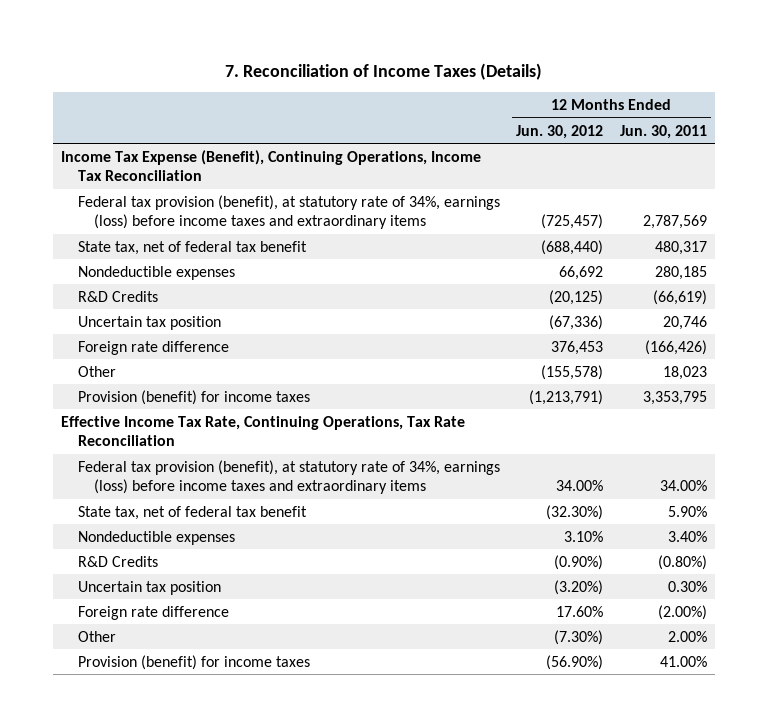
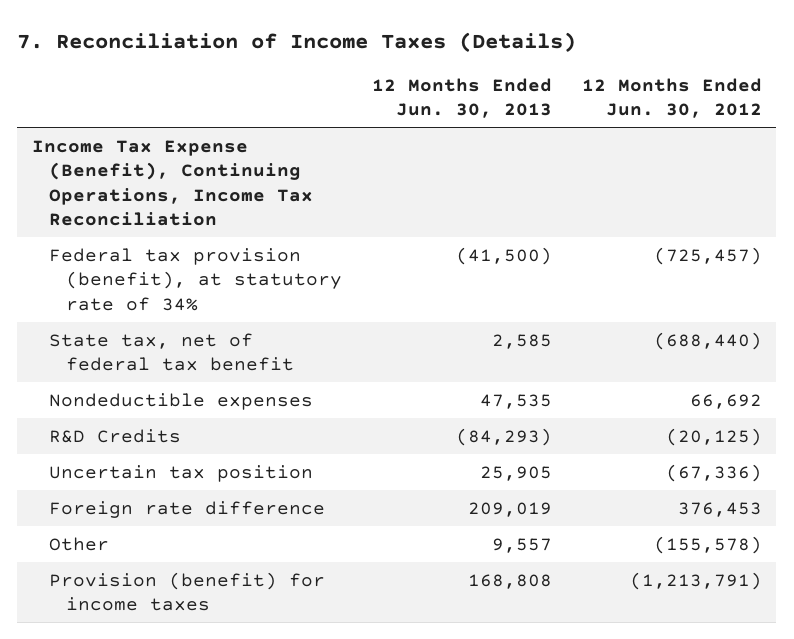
[619,124,707,139] Jun. 30, 2011 -> none
none -> [372,77,553,119] 12 Months Ended Jun. 30, 2013
[77,194,500,230] Federal tax provision (benefit), at statutory rate of 34%, earnings (loss) before income taxes and extraordinary items -> [49,247,343,311] Federal tax provision (benefit), at statutory rate of 34%
[61,415,466,447] Effective Income Tax Rate, Continuing Operations, Tax Rate Reconciliation -> none
[77,459,500,495] Federal tax provision (benefit), at statutory rate of 34%, earnings (loss) before income taxes and extraordinary items -> none
[77,505,307,520] State tax, net of federal tax benefit -> none
[77,530,235,545] Nondeductible expenses -> none
[77,555,158,567] R&D Credits -> none
[77,580,221,595] Uncertain tax position -> none
[77,605,229,620] Foreign rate difference -> none
[77,630,116,642] Other -> none
[77,654,310,670] Provision (benefit) for income taxes -> none

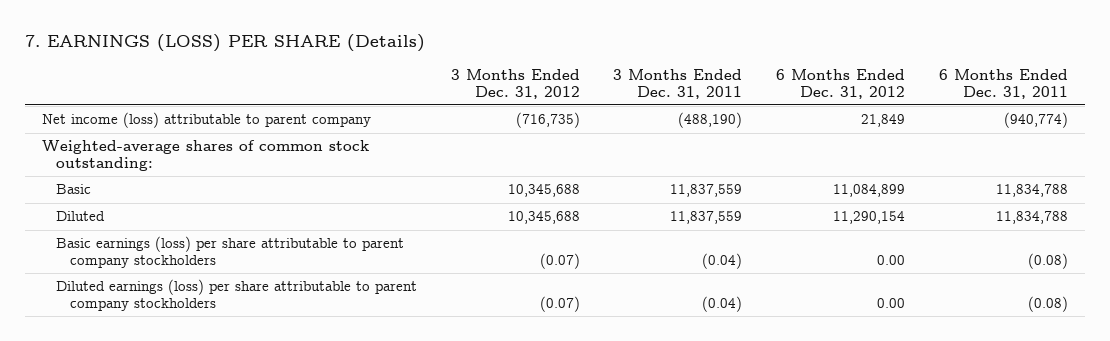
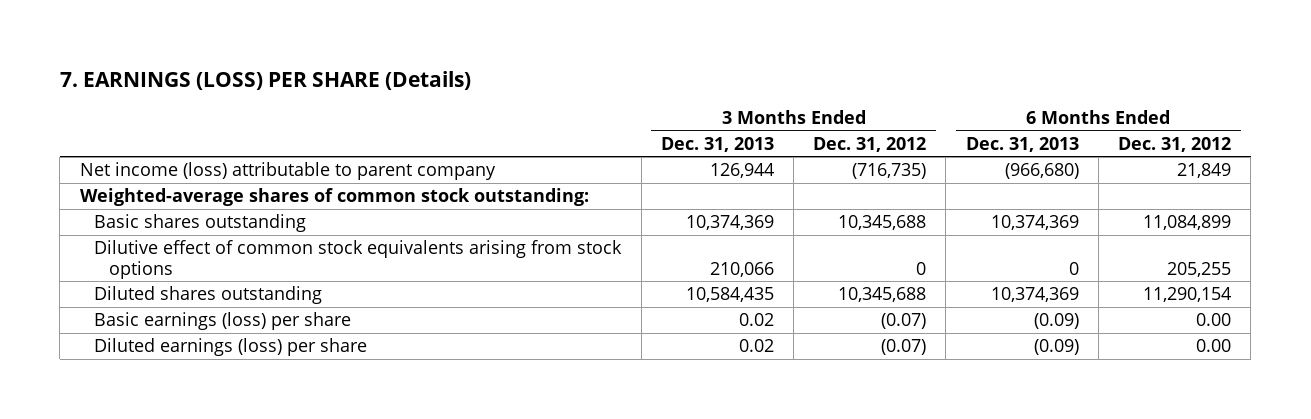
[613,68,743,99] 3 Months Ended Dec. 31, 2011 -> none
[938,68,1068,99] 6 Months Ended Dec. 31, 2011 -> none
none -> [660,136,774,152] Dec. 31, 2013
none -> [965,136,1079,152] Dec. 31, 2013
[56,184,92,195] Basic -> [94,214,307,233] Basic shares outstanding
none -> [94,240,623,279] Dilutive effect of common stock equivalents arising from stock options
[56,211,106,222] Diluted -> [94,286,323,305] Diluted shares outstanding
[56,236,405,268] Basic earnings (loss) per share attributable to parent company stockholders -> [94,312,352,331] Basic earnings (loss) per share
[56,279,418,311] Diluted earnings (loss) per share attributable to parent company stockholders -> [94,338,368,357] Diluted earnings (loss) per share

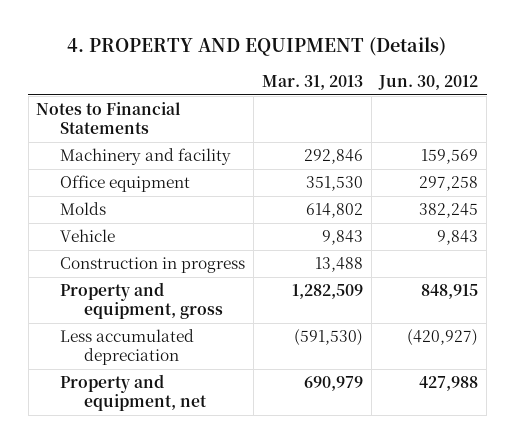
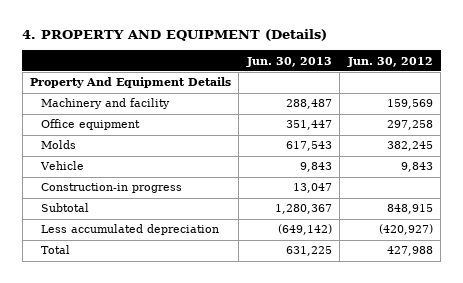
[261,74,363,90] Mar. 31, 2013 -> none
none -> [245,56,332,67] Jun. 30, 2013
[36,102,182,135] Notes to Financial Statements -> none
none -> [30,77,232,89] Property And Equipment Details
[60,257,246,274] Construction in progress -> [41,183,183,194] Construction-in progress
[60,282,223,320] Property and equipment, gross -> [41,203,90,213] Subtotal
[60,374,207,412] Property and equipment, net -> [41,245,71,255] Total

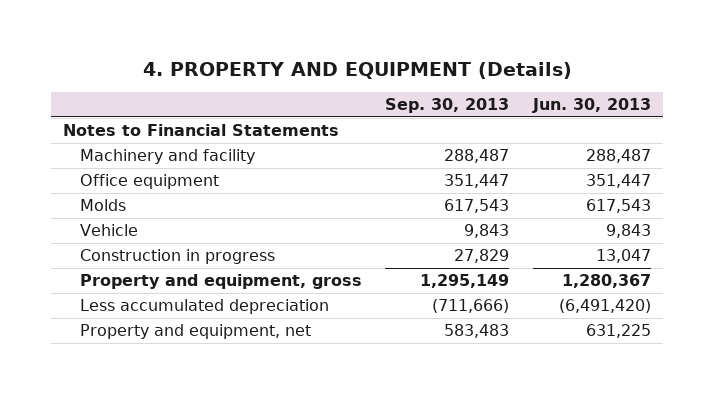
[346,56,433,67] Jun. 30, 2012 -> none
none -> [385,98,510,114] Sep. 30, 2013
[30,77,232,89] Property And Equipment Details -> none
none -> [62,124,339,137] Notes to Financial Statements
[41,183,183,194] Construction-in progress -> [79,249,275,265] Construction in progress
[41,203,90,213] Subtotal -> [79,274,362,290] Property and equipment, gross
[277,224,332,236] (649,142) -> [558,299,651,314] (6,491,420)
[41,245,71,255] Total -> [79,324,311,340] Property and equipment, net

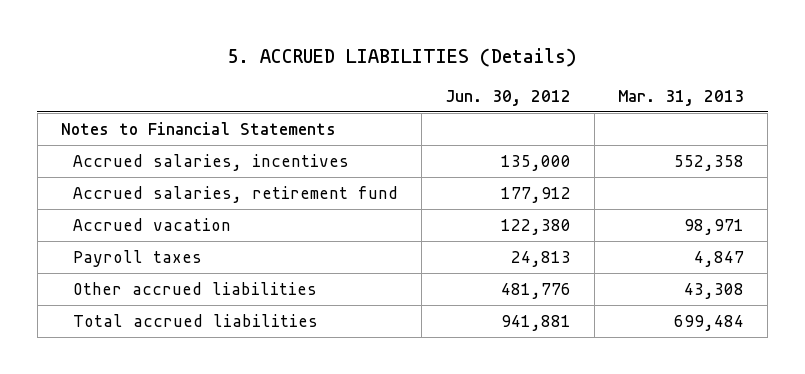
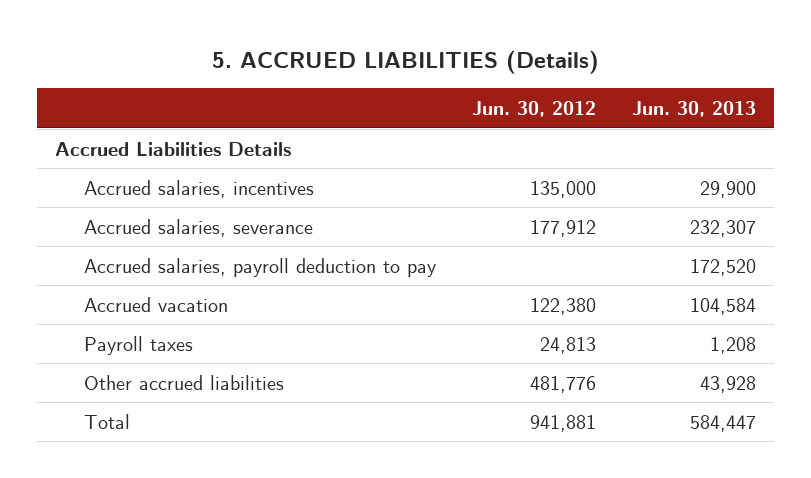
[618,89,745,106] Mar. 31, 2013 -> none
none -> [631,101,756,118] Jun. 30, 2013
[60,121,336,135] Notes to Financial Statements -> none
none -> [55,141,292,156] Accrued Liabilities Details
[72,185,398,203] Accrued salaries, retirement fund -> [84,218,314,237] Accrued salaries, severance
none -> [84,257,437,277] Accrued salaries, payroll deduction to pay
[72,313,318,327] Total accrued liabilities -> [84,413,131,429] Total

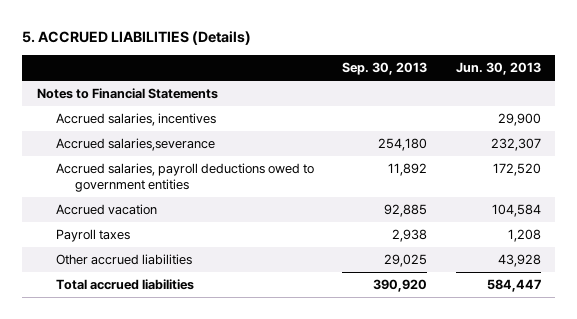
[472,101,597,118] Jun. 30, 2012 -> none
none -> [342,62,428,76] Sep. 30, 2013
[55,141,292,156] Accrued Liabilities Details -> none
none -> [36,88,218,100] Notes to Financial Statements
[84,218,314,237] Accrued salaries, severance -> [56,138,216,152] Accrued salaries,severance
[84,257,437,277] Accrued salaries, payroll deduction to pay -> [56,163,315,192] Accrued salaries, payroll deductions owed to government entities
[84,413,131,429] Total -> [56,279,195,291] Total accrued liabilities

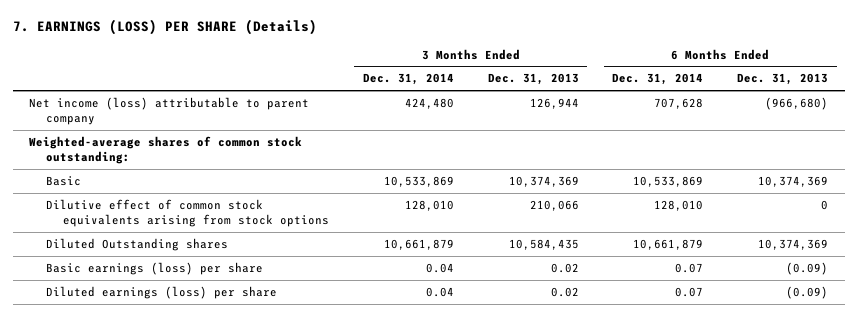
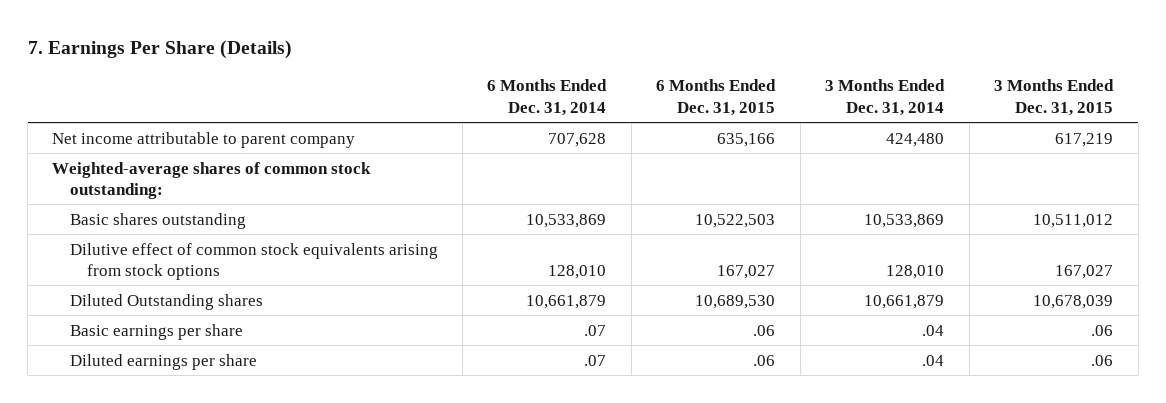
[12,18,317,35] 7. EARNINGS (LOSS) PER SHARE (Details) -> [27,39,292,59] 7. Earnings Per Share (Details)
[487,73,579,86] Dec. 31, 2013 -> none
[737,73,829,86] Dec. 31, 2013 -> none
none -> [656,79,777,116] 6 Months Ended Dec. 31, 2015
none -> [994,79,1115,116] 3 Months Ended Dec. 31, 2015
[29,97,310,125] Net income (loss) attributable to parent company -> [52,131,356,148] Net income attributable to parent company
[46,176,82,187] Basic -> [69,212,246,229] Basic shares outstanding
[46,262,264,276] Basic earnings (loss) per share -> [69,323,243,340] Basic earnings per share
[425,263,454,274] 0.04 -> [922,324,945,336] .04
[675,263,704,274] 0.07 -> [584,324,607,336] .07
[46,286,278,300] Diluted earnings (loss) per share -> [69,353,257,370] Diluted earnings per share
[425,287,454,298] 0.04 -> [922,354,945,366] .04
[675,287,704,298] 0.07 -> [584,354,607,366] .07

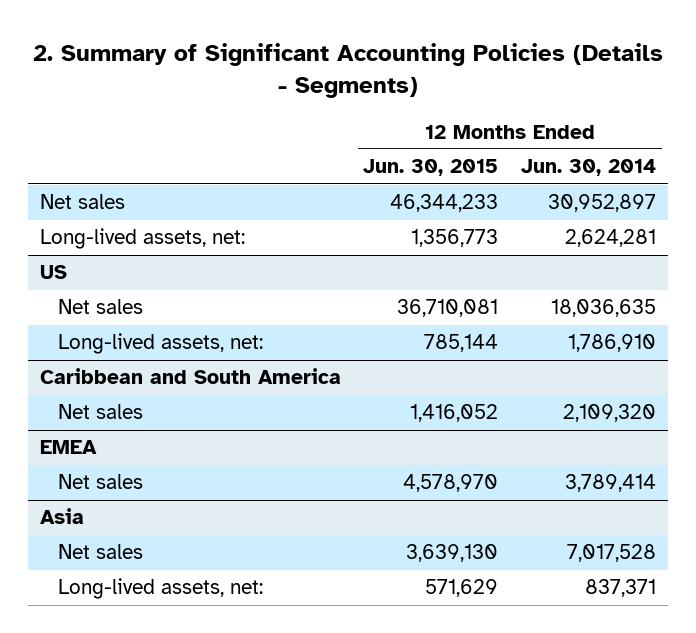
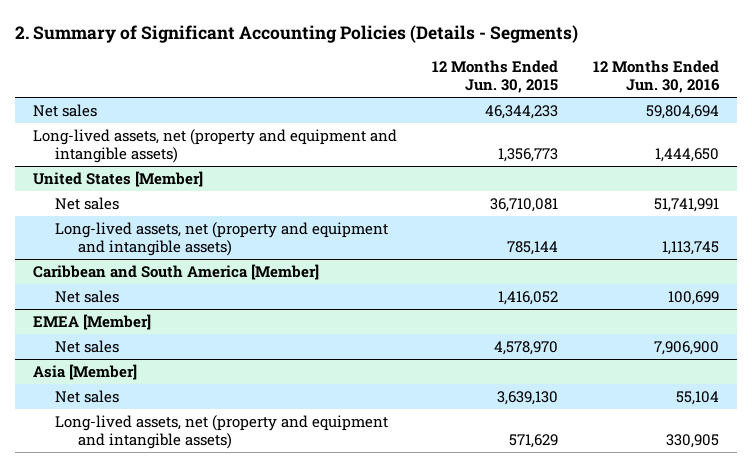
[521,159,657,177] Jun. 30, 2014 -> none
none -> [593,59,721,94] 12 Months Ended Jun. 30, 2016
[39,228,245,250] Long-lived assets, net: -> [32,129,397,164] Long-lived assets, net (property and equipment and intangible assets)
[39,265,67,280] US -> [32,171,203,188] United States [Member]
[58,333,264,355] Long-lived assets, net: -> [55,222,389,257] Long-lived assets, net (property and equipment and intangible assets)
[39,368,341,385] Caribbean and South America -> [32,264,319,281] Caribbean and South America [Member]
[39,440,97,455] EMEA -> [32,314,151,331] EMEA [Member]
[39,508,84,525] Asia -> [32,364,137,381] Asia [Member]
[58,578,264,600] Long-lived assets, net: -> [55,415,389,450] Long-lived assets, net (property and equipment and intangible assets)

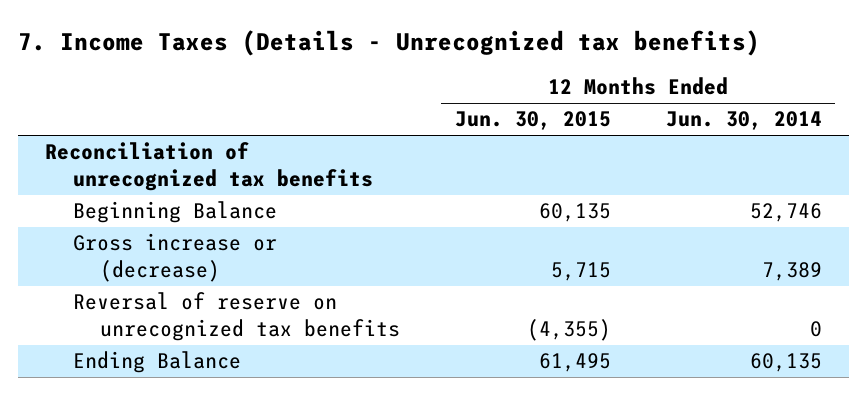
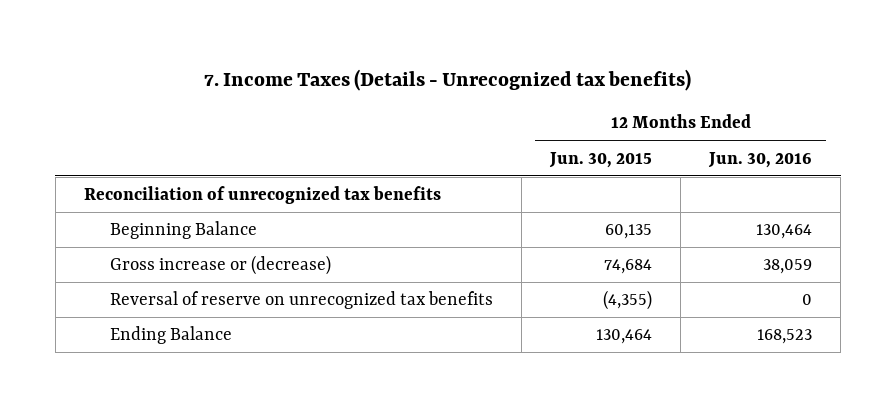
[665,111,822,131] Jun. 30, 2014 -> none
none -> [707,151,812,168] Jun. 30, 2016
[550,261,611,281] 5,715 -> [603,259,652,275] 74,684
[538,353,611,373] 61,495 -> [595,329,652,345] 130,464

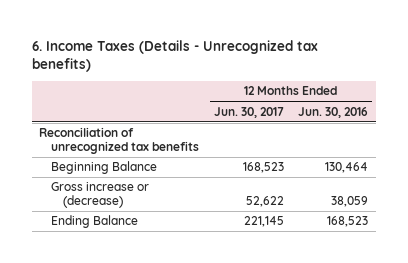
[203,68,691,91] 7. Income Taxes (Details - Unrecognized tax benefits) -> [32,39,319,73] 6. Income Taxes (Details - Unrecognized tax benefits)
[548,151,652,168] Jun. 30, 2015 -> none
none -> [213,106,284,118] Jun. 30, 2017
[109,291,493,310] Reversal of reserve on unrecognized tax benefits -> none

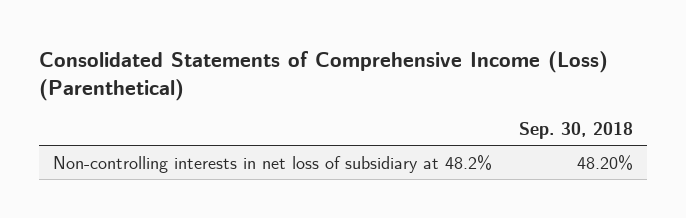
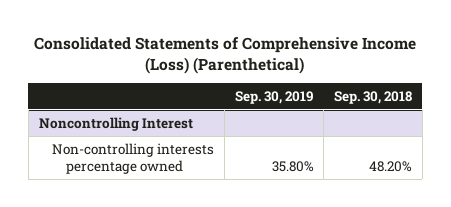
none -> [234,90,314,104] Sep. 30, 2019
none -> [38,116,193,131] Noncontrolling Interest
[52,154,492,173] Non-controlling interests in net loss of subsidiary at 48.2% -> [52,142,215,174] Non-controlling interests percentage owned

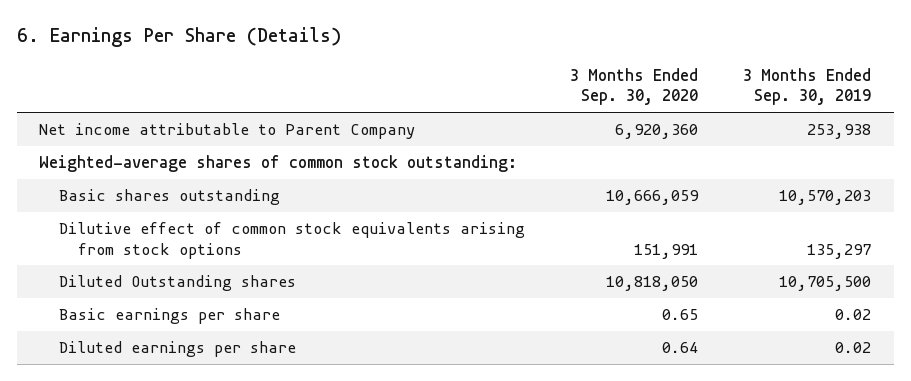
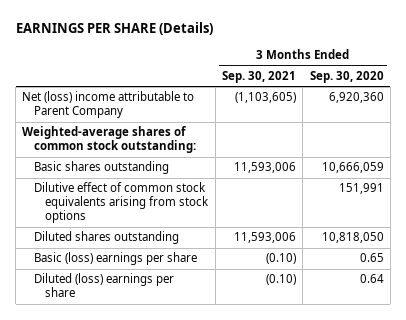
[16,27,341,48] 6. Earnings Per Share (Details) -> [15,22,213,36] EARNINGS PER SHARE (Details)
[743,67,872,106] 3 Months Ended Sep. 30, 2019 -> none
none -> [221,70,296,83] Sep. 30, 2021
[39,122,416,139] Net income attributable to Parent Company -> [22,91,195,119] Net (loss) income attributable to Parent Company
[58,274,296,291] Diluted Outstanding shares -> [33,231,179,245] Diluted shares outstanding
[58,307,280,324] Basic earnings per share -> [33,252,197,266] Basic (loss) earnings per share
[58,340,296,357] Diluted earnings per share -> [33,273,174,298] Diluted (loss) earnings per share

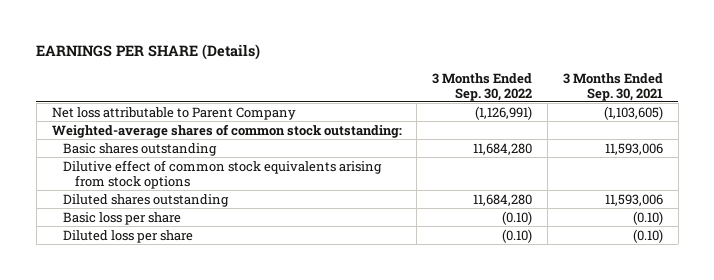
[309,70,384,83] Sep. 30, 2020 -> none
none -> [432,72,533,101] 3 Months Ended Sep. 30, 2022
[22,91,195,119] Net (loss) income attributable to Parent Company -> [51,106,296,120] Net loss attributable to Parent Company
[33,252,197,266] Basic (loss) earnings per share -> [63,211,182,225] Basic loss per share
[33,273,174,298] Diluted (loss) earnings per share -> [63,229,194,243] Diluted loss per share

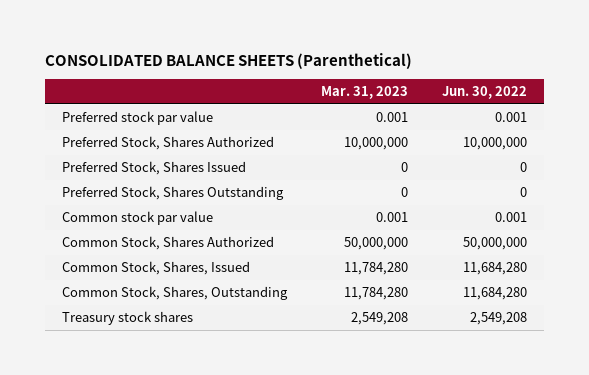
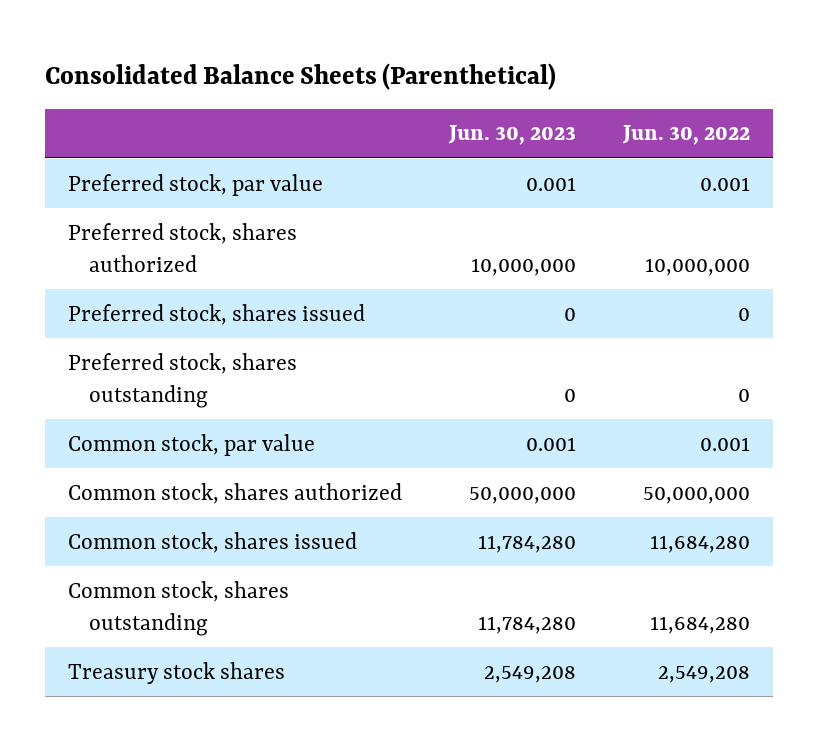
[45,52,413,69] CONSOLIDATED BALANCE SHEETS (Parenthetical) -> [44,62,556,90] Consolidated Balance Sheets (Parenthetical)
[321,86,409,100] Mar. 31, 2023 -> none
none -> [448,125,577,146] Jun. 30, 2023
[62,111,214,126] Preferred stock par value -> [68,173,324,196] Preferred stock, par value
[62,136,275,151] Preferred Stock, Shares Authorized -> [68,222,298,272] Preferred stock, shares authorized
[62,161,247,176] Preferred Stock, Shares Issued -> [68,303,366,325] Preferred stock, shares issued
[62,186,285,201] Preferred Stock, Shares Outstanding -> [68,352,298,408] Preferred stock, shares outstanding
[62,211,214,226] Common stock par value -> [68,433,316,456] Common stock, par value
[62,236,275,251] Common Stock, Shares Authorized -> [68,482,403,504] Common stock, shares authorized
[62,261,251,276] Common Stock, Shares, Issued -> [68,531,358,553] Common stock, shares issued
[62,286,289,301] Common Stock, Shares, Outstanding -> [68,580,290,636] Common stock, shares outstanding

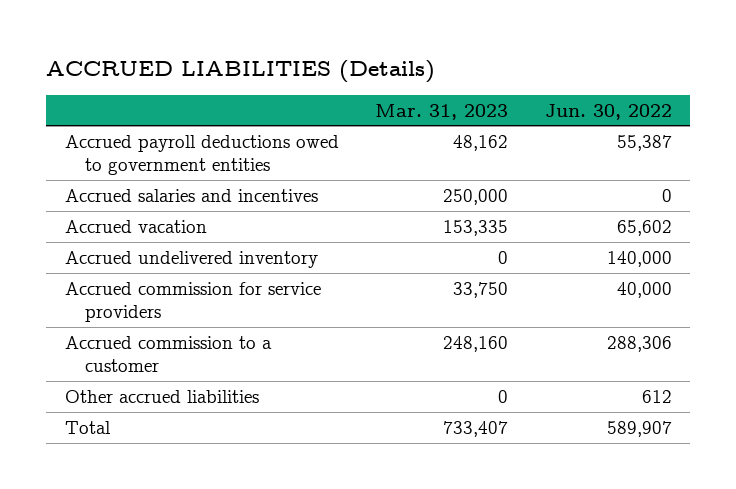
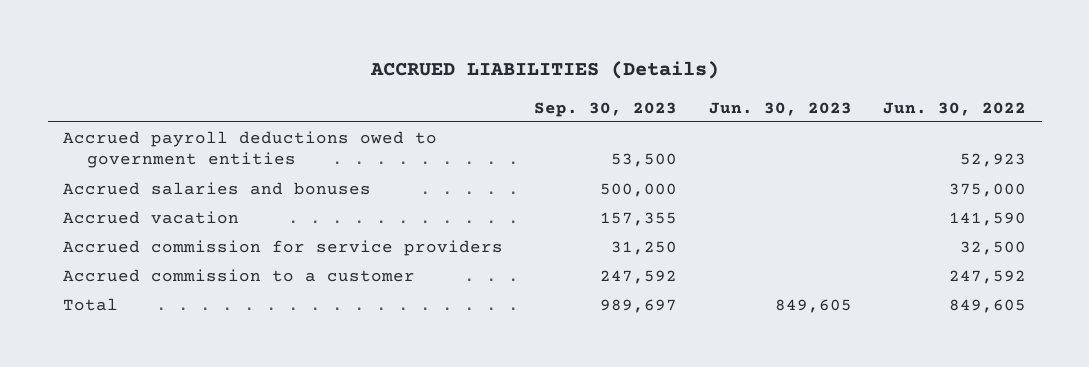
[375,103,509,120] Mar. 31, 2023 -> none
none -> [534,101,678,117] Sep. 30, 2023
none -> [708,101,852,116] Jun. 30, 2023
[64,250,318,268] Accrued undelivered inventory -> none
[64,389,259,403] Other accrued liabilities -> none
[616,134,672,151] 55,387 -> [959,153,1026,168] 52,923
[64,188,318,202] Accrued salaries and incentives -> [63,181,372,195] Accrued salaries and bonuses
[661,188,672,202] 0 -> [948,182,1026,197] 375,000
[616,219,672,236] 65,602 -> [948,211,1026,226] 141,590
[616,281,672,298] 40,000 -> [959,240,1026,255] 32,500
[606,335,672,352] 288,306 -> [948,269,1026,284] 247,592
[606,420,672,437] 589,907 -> [948,298,1026,313] 849,605

